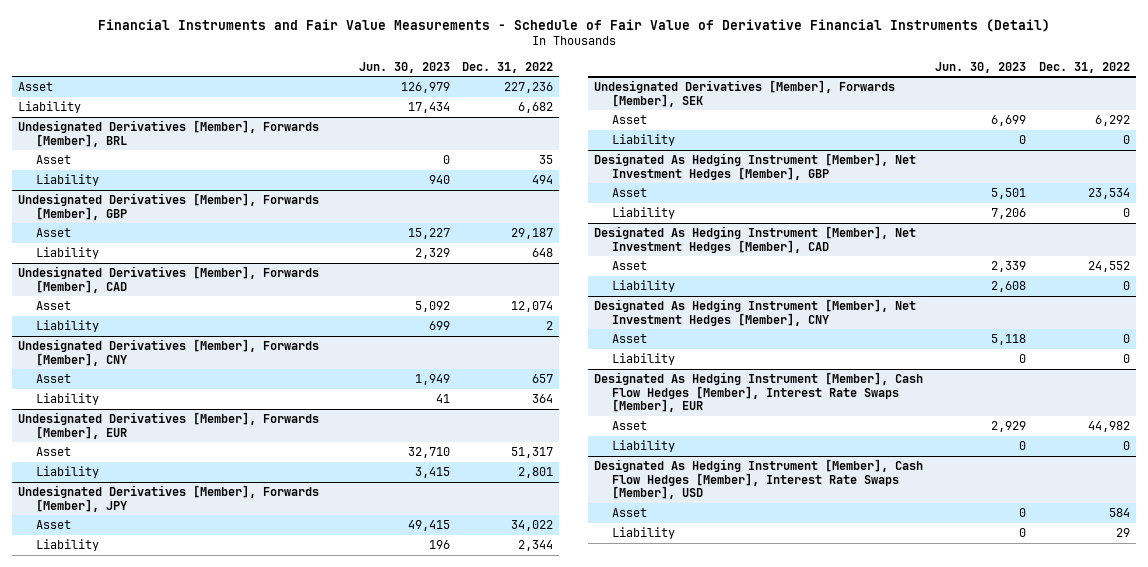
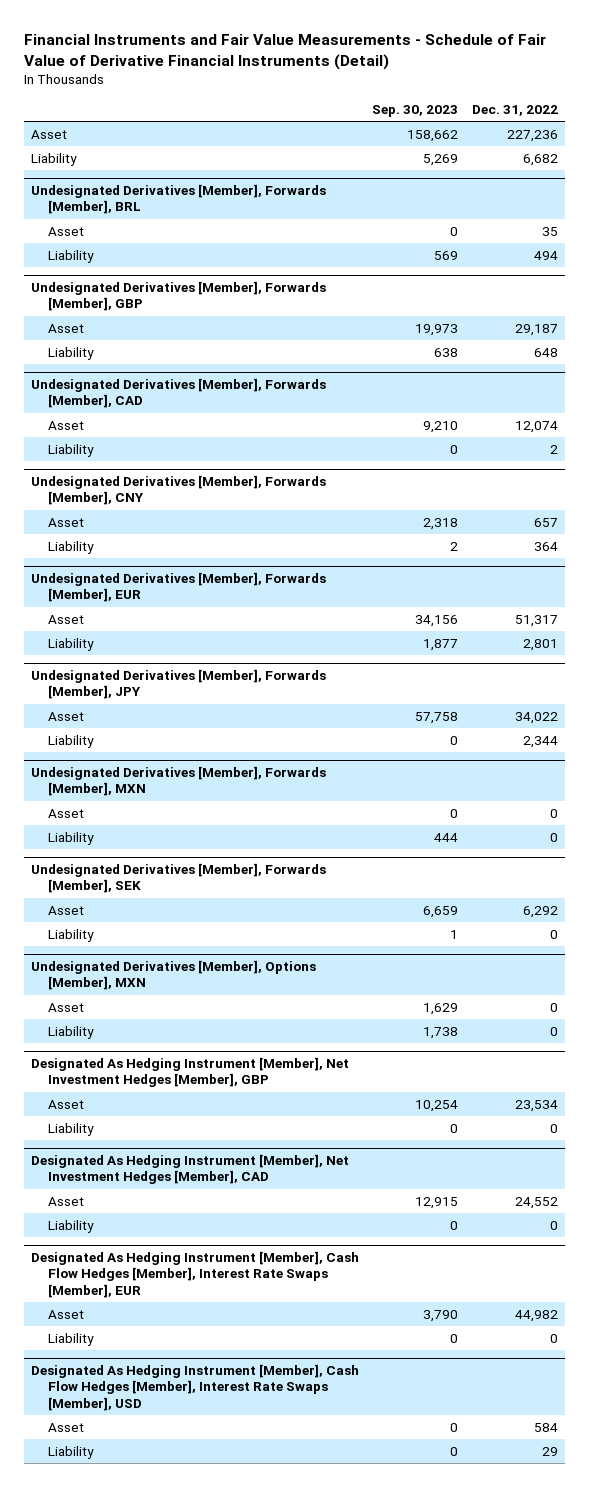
[359,61,451,73] Jun. 30, 2023 -> none
none -> [372,105,459,118] Sep. 30, 2023
none -> [31,765,327,797] Undesignated Derivatives [Member], Forwards [Member], MXN
none -> [47,808,84,818] Asset
none -> [47,831,94,845] Liability
none -> [31,959,317,991] Undesignated Derivatives [Member], Options [Member], MXN
none -> [47,1002,84,1012] Asset
none -> [47,1025,94,1039] Liability
[594,299,917,326] Designated As Hedging Instrument [Member], Net Investment Hedges [Member], CNY -> none
[612,334,648,344] Asset -> none
[612,353,676,366] Liability -> none

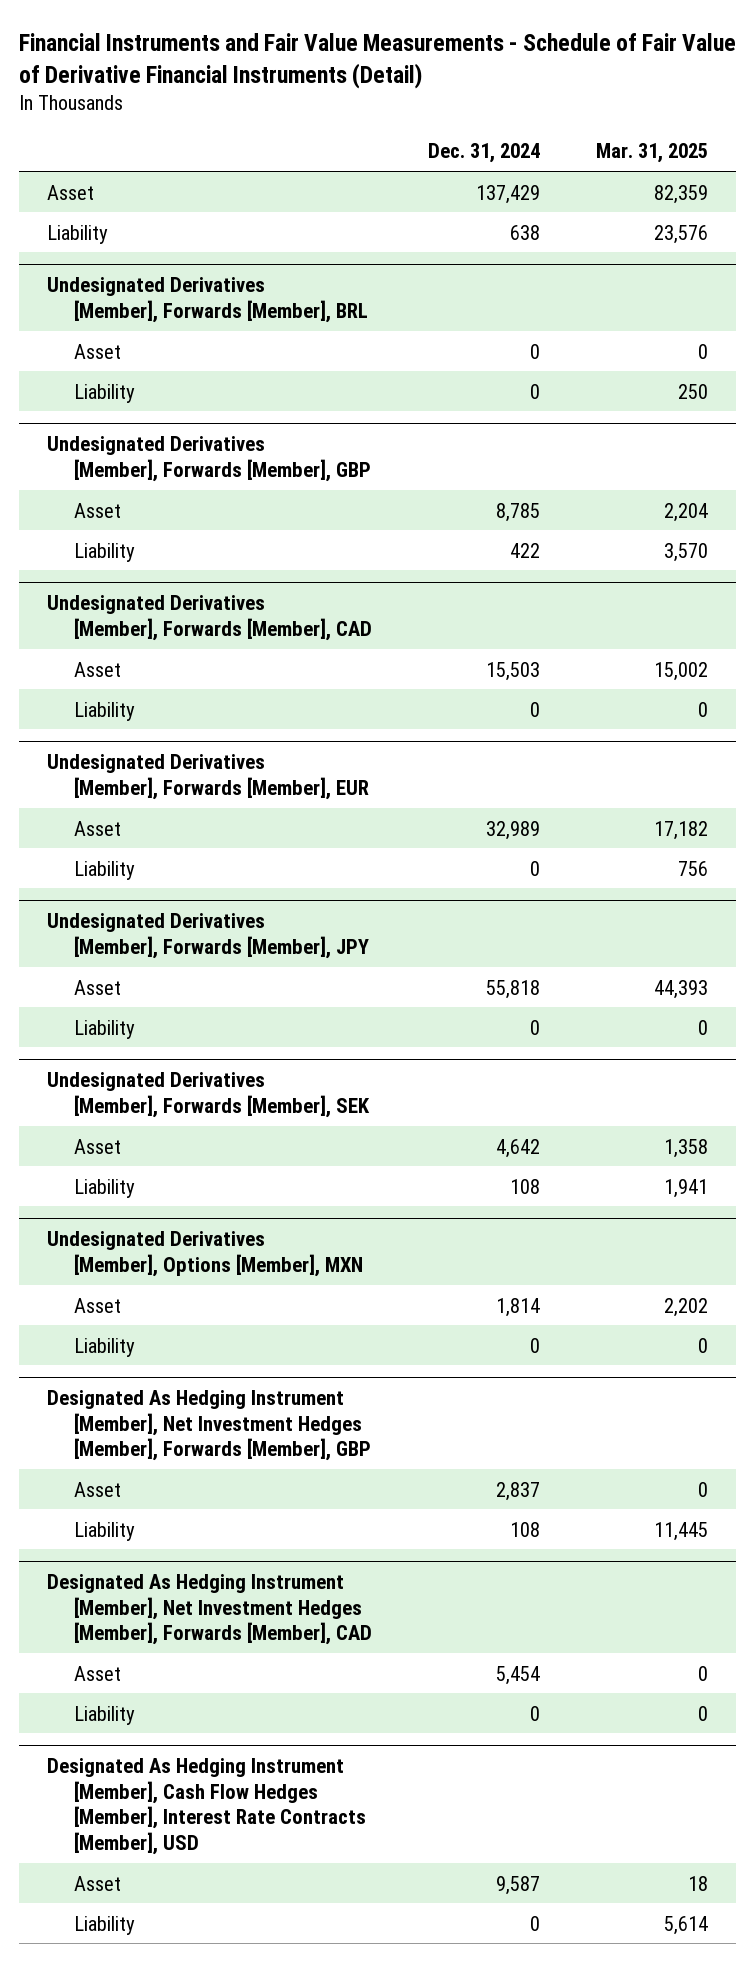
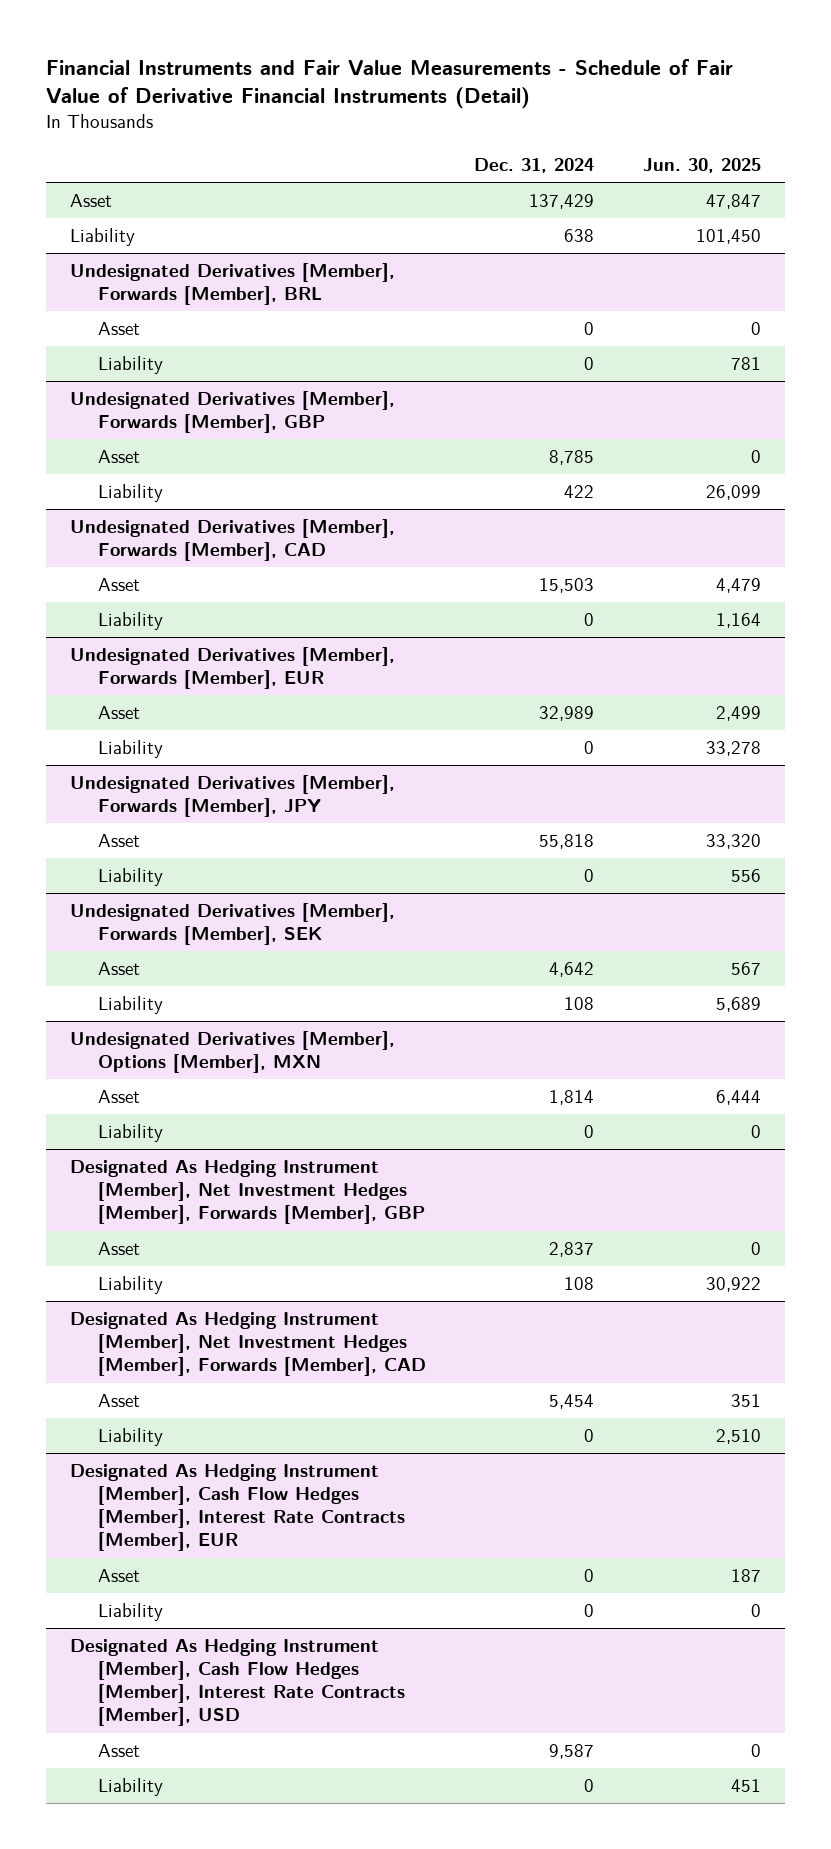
[596,143,709,164] Mar. 31, 2025 -> none
none -> [642,157,761,173] Jun. 30, 2025
none -> [70,1464,406,1552] Designated As Hedging Instrument [Member], Cash Flow Hedges [Member], Interest Rate Contracts [Member], EUR
none -> [98,1569,141,1583] Asset
none -> [98,1603,164,1622] Liability

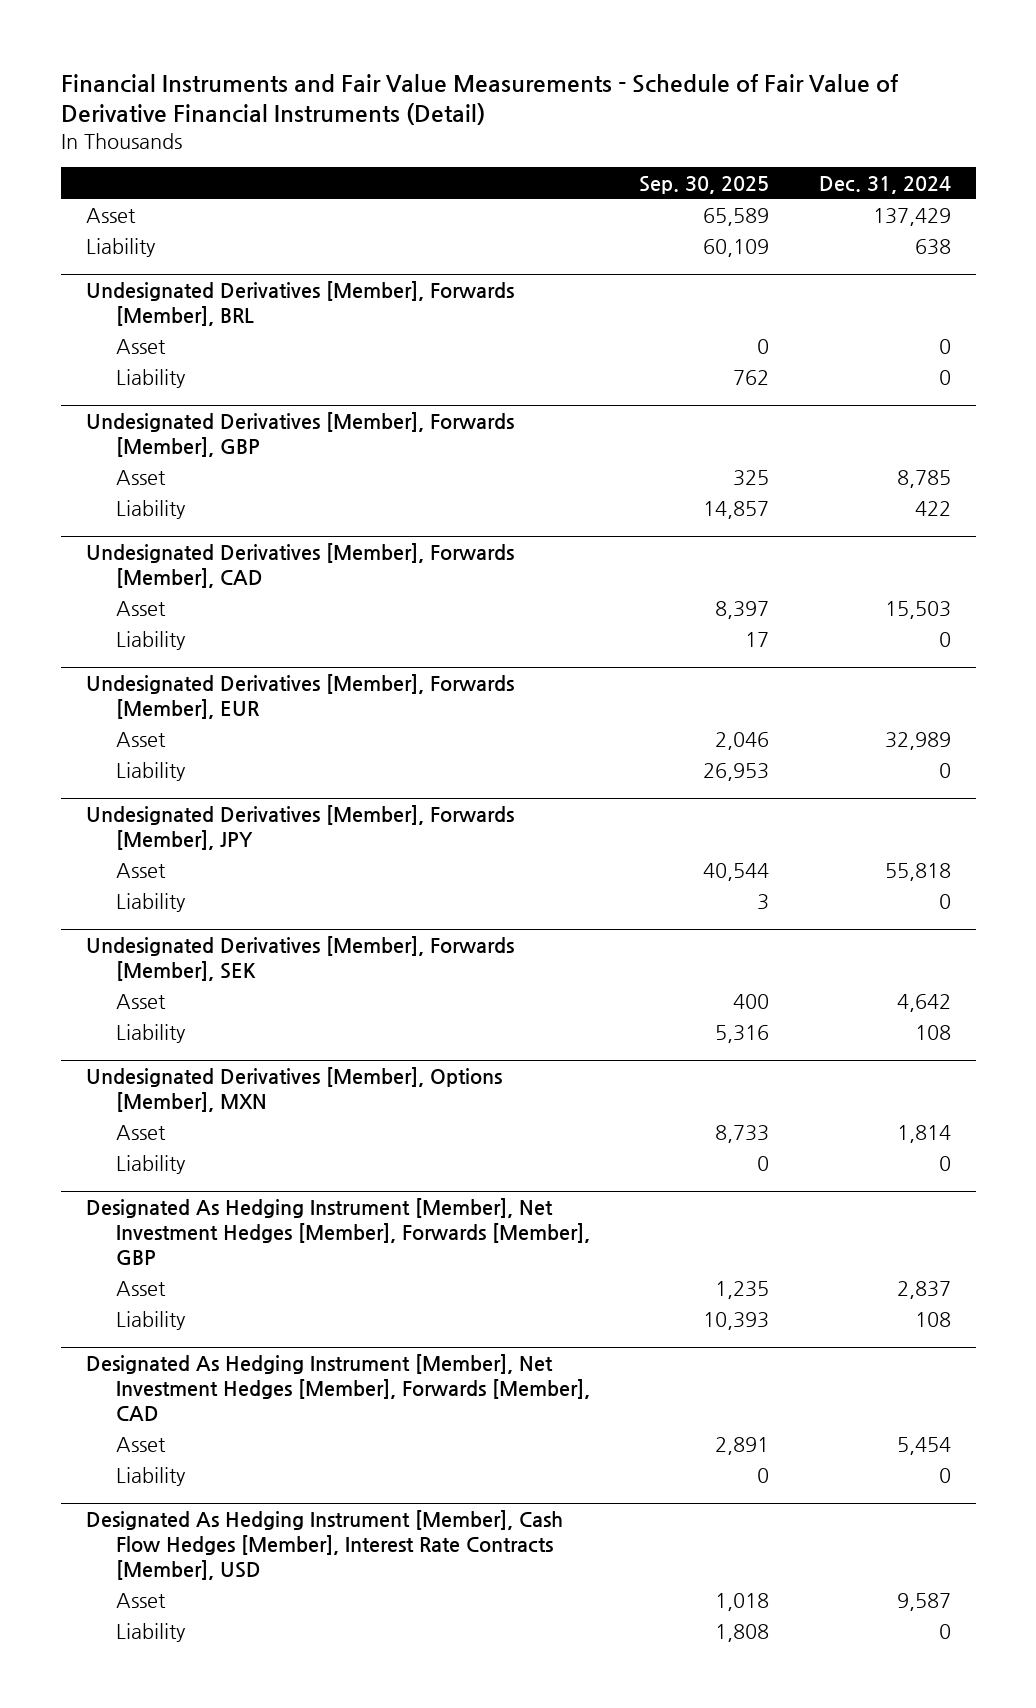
[642,157,761,173] Jun. 30, 2025 -> none
none -> [639,175,770,194] Sep. 30, 2025
[70,1464,406,1552] Designated As Hedging Instrument [Member], Cash Flow Hedges [Member], Interest Rate Contracts [Member], EUR -> none
[98,1569,141,1583] Asset -> none
[98,1603,164,1622] Liability -> none

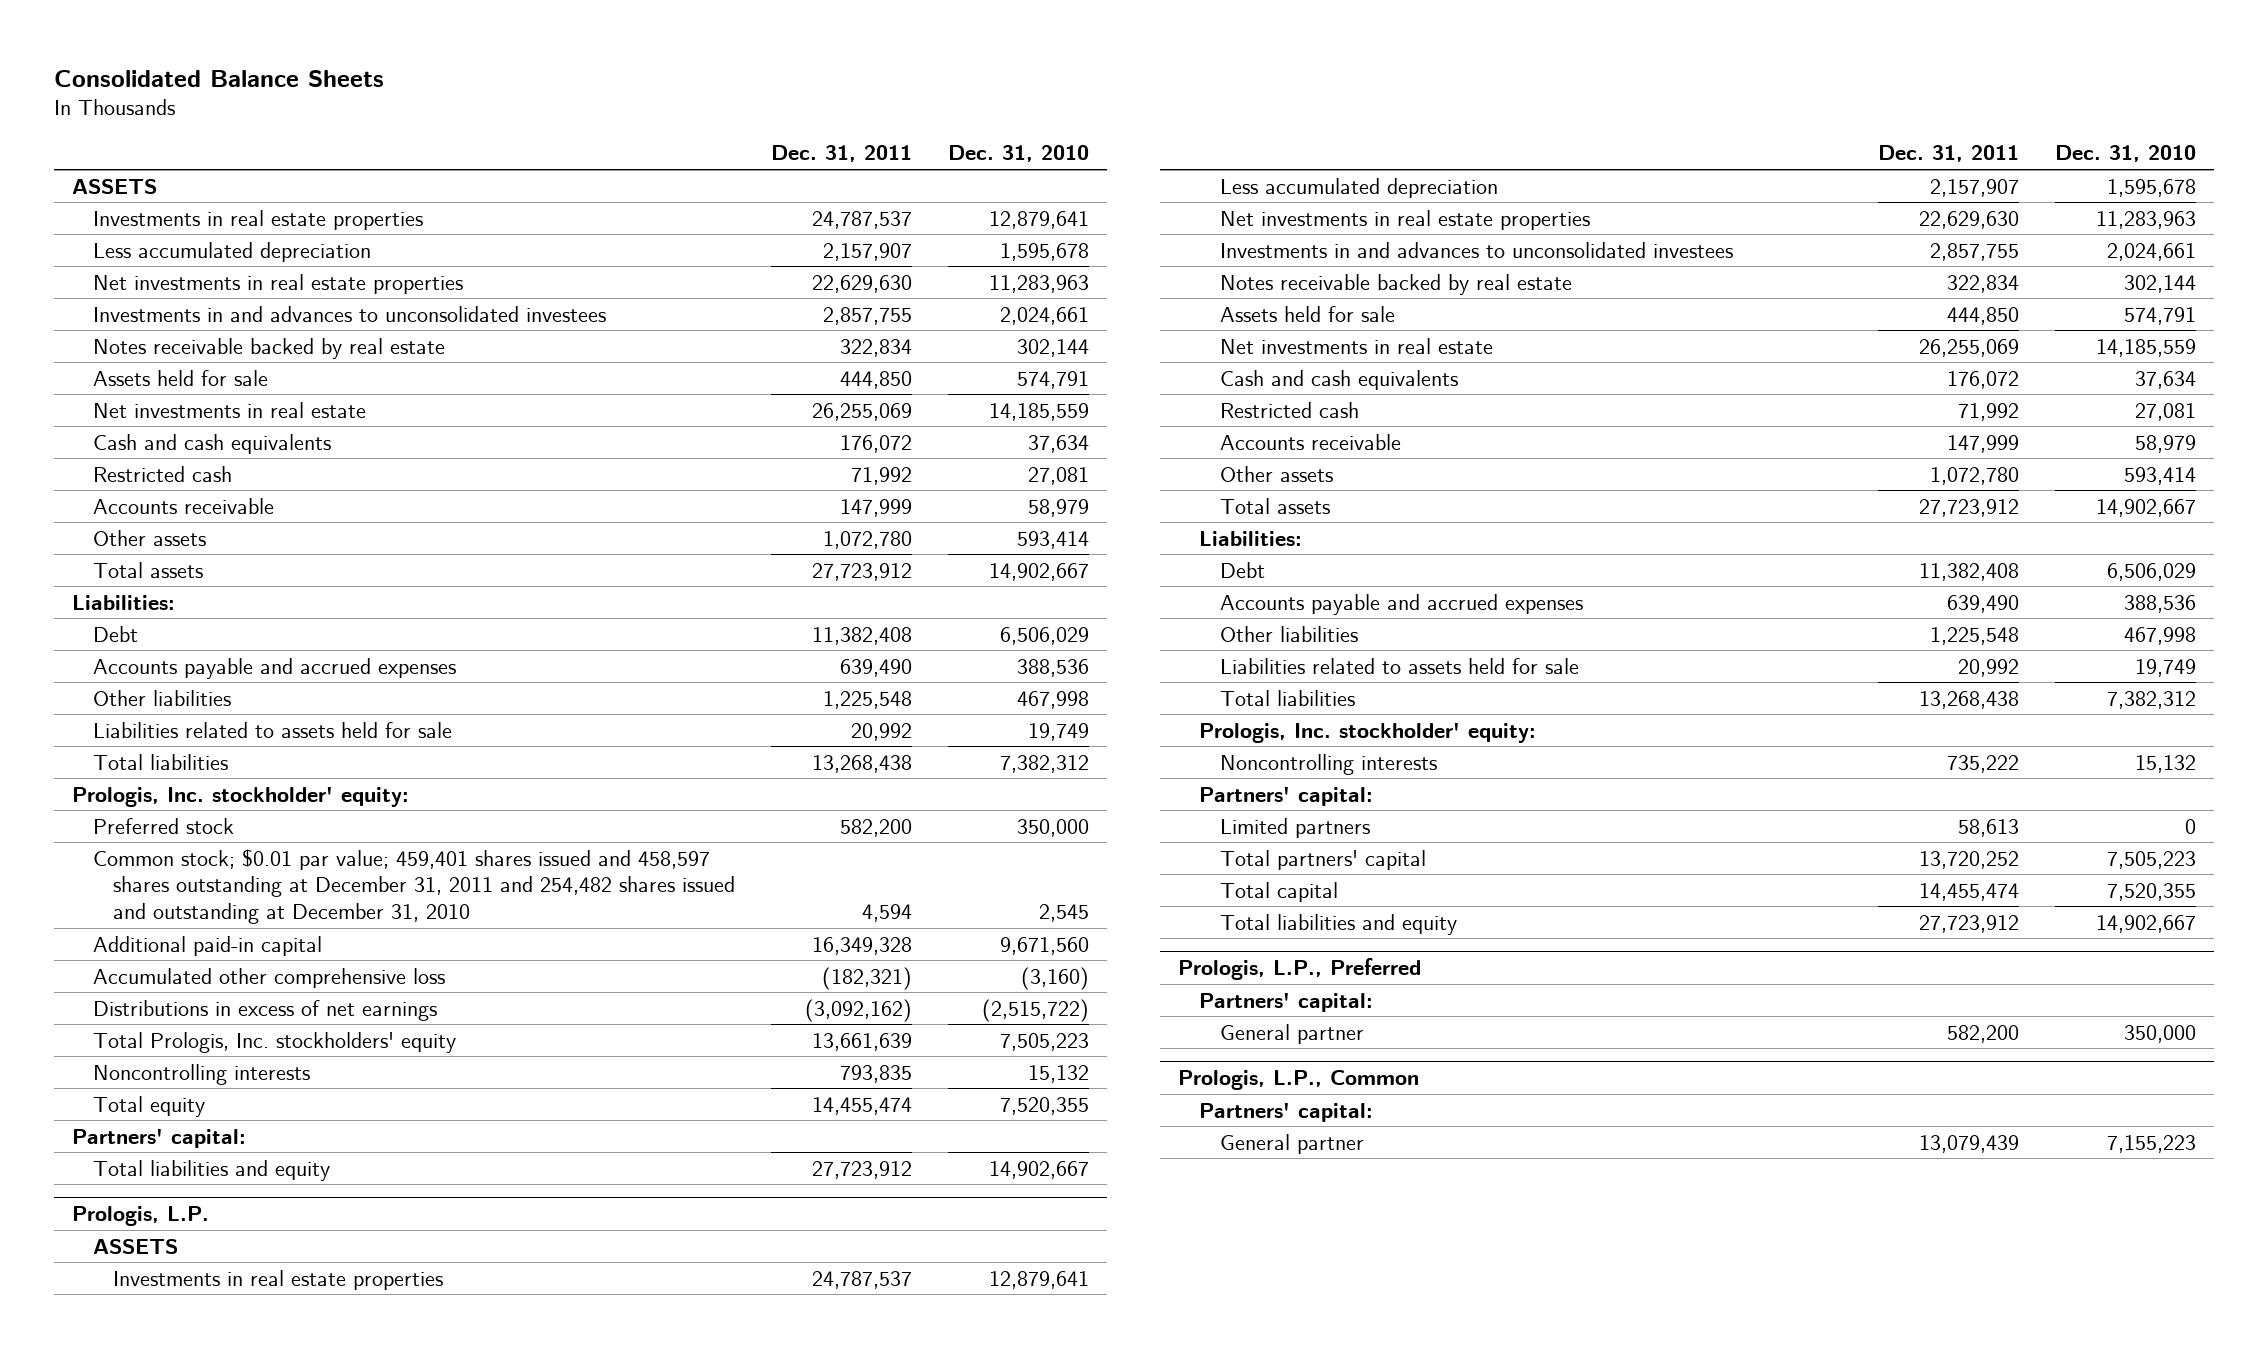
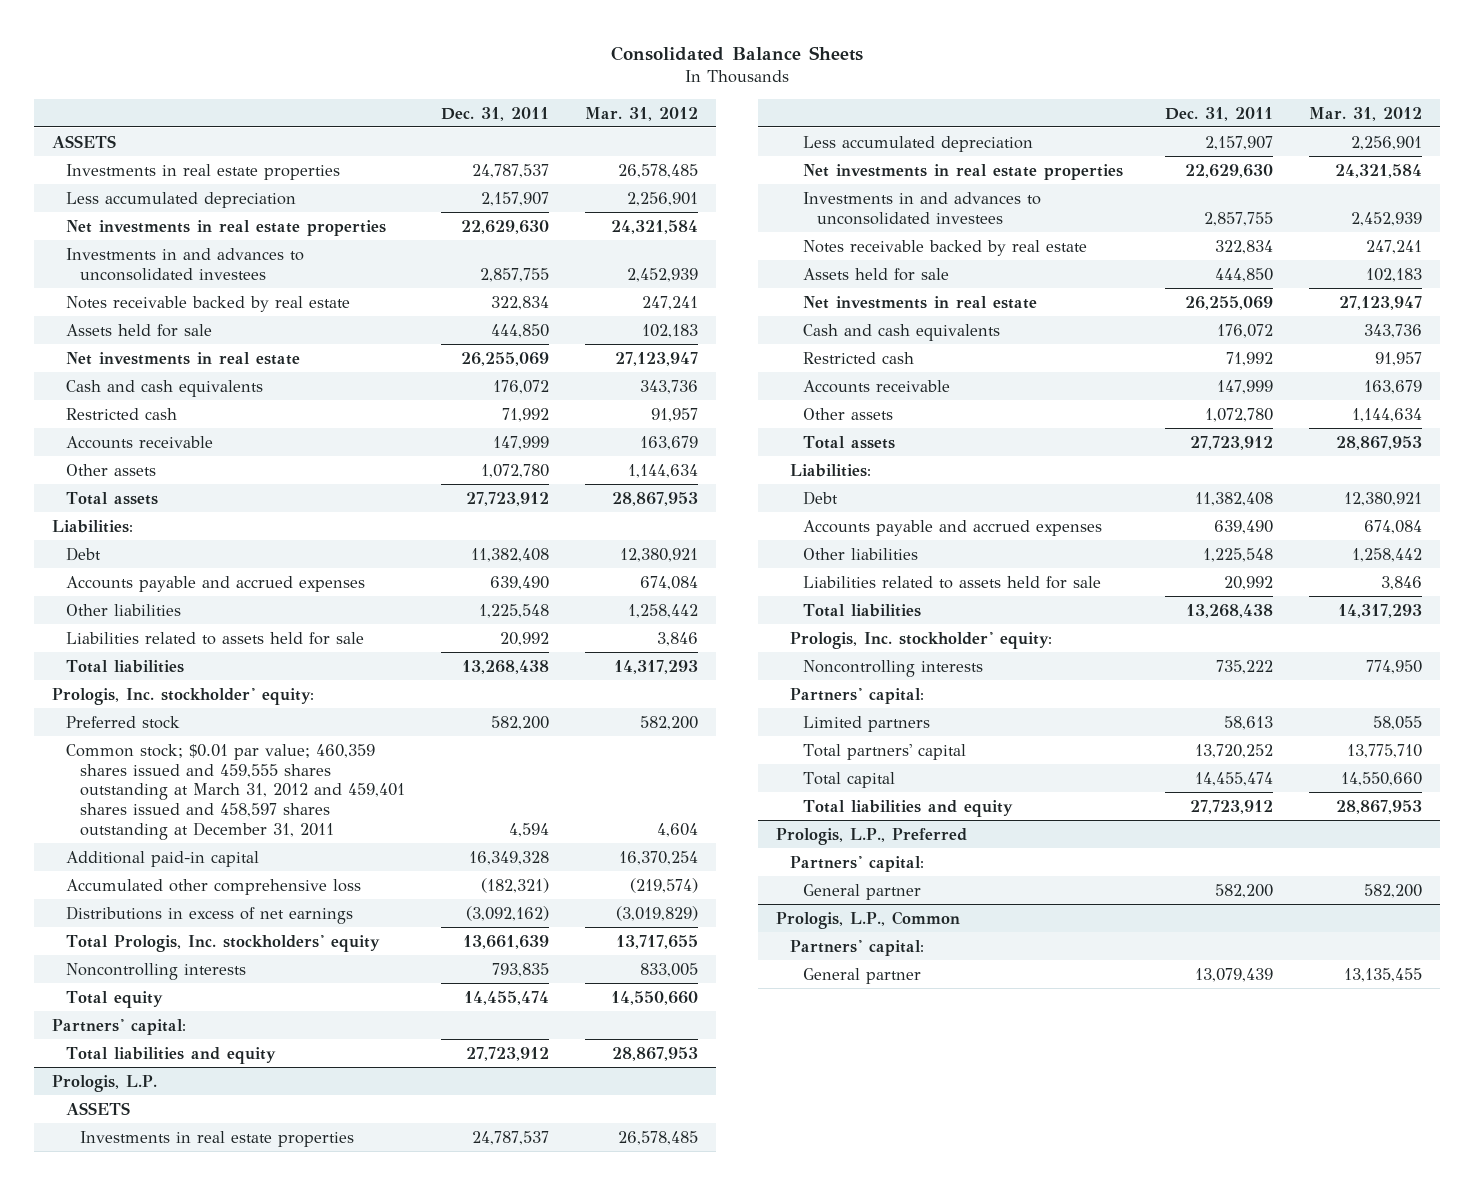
[948,145,1090,163] Dec. 31, 2010 -> none
none -> [585,106,699,121] Mar. 31, 2012
[92,848,736,924] Common stock; $0.01 par value; 459,401 shares issued and 458,597 shares outstanding at December 31, 2011 and 254,482 shares issued and outstanding at December 31, 2010 -> [66,743,405,841] Common stock; $0.01 par value; 460,359 shares issued and 459,555 shares outstanding at March 31, 2012 and 459,401 shares issued and 458,597 shares outstanding at December 31, 2011

